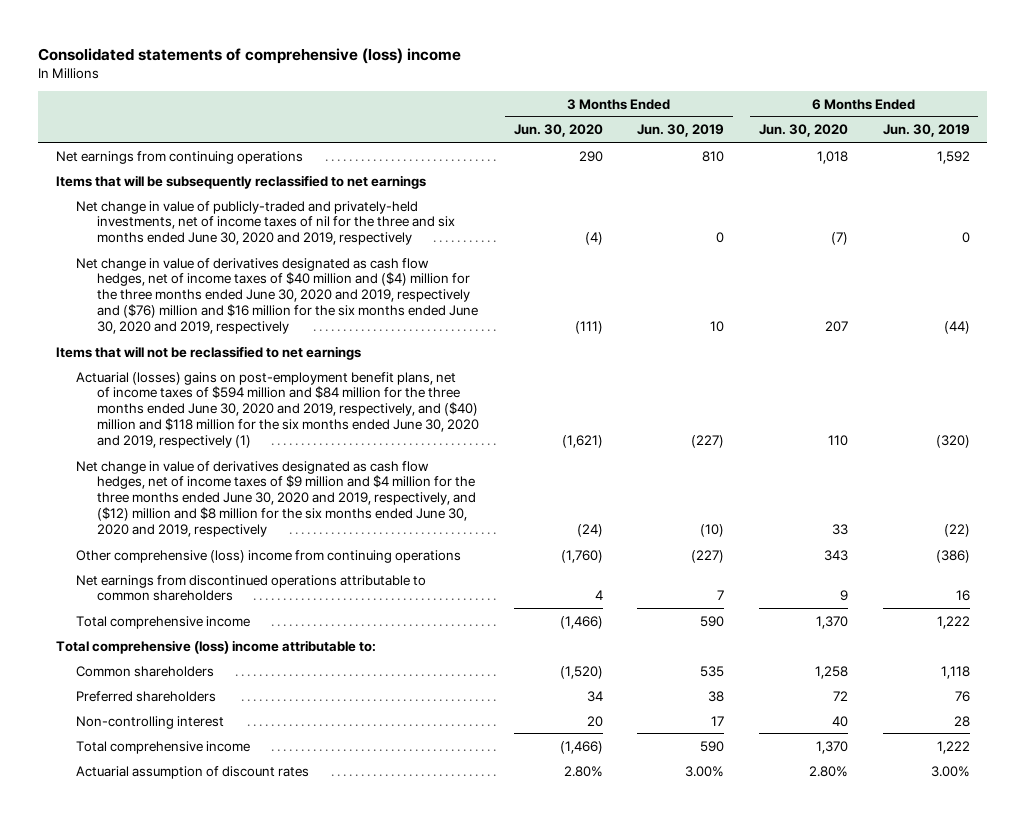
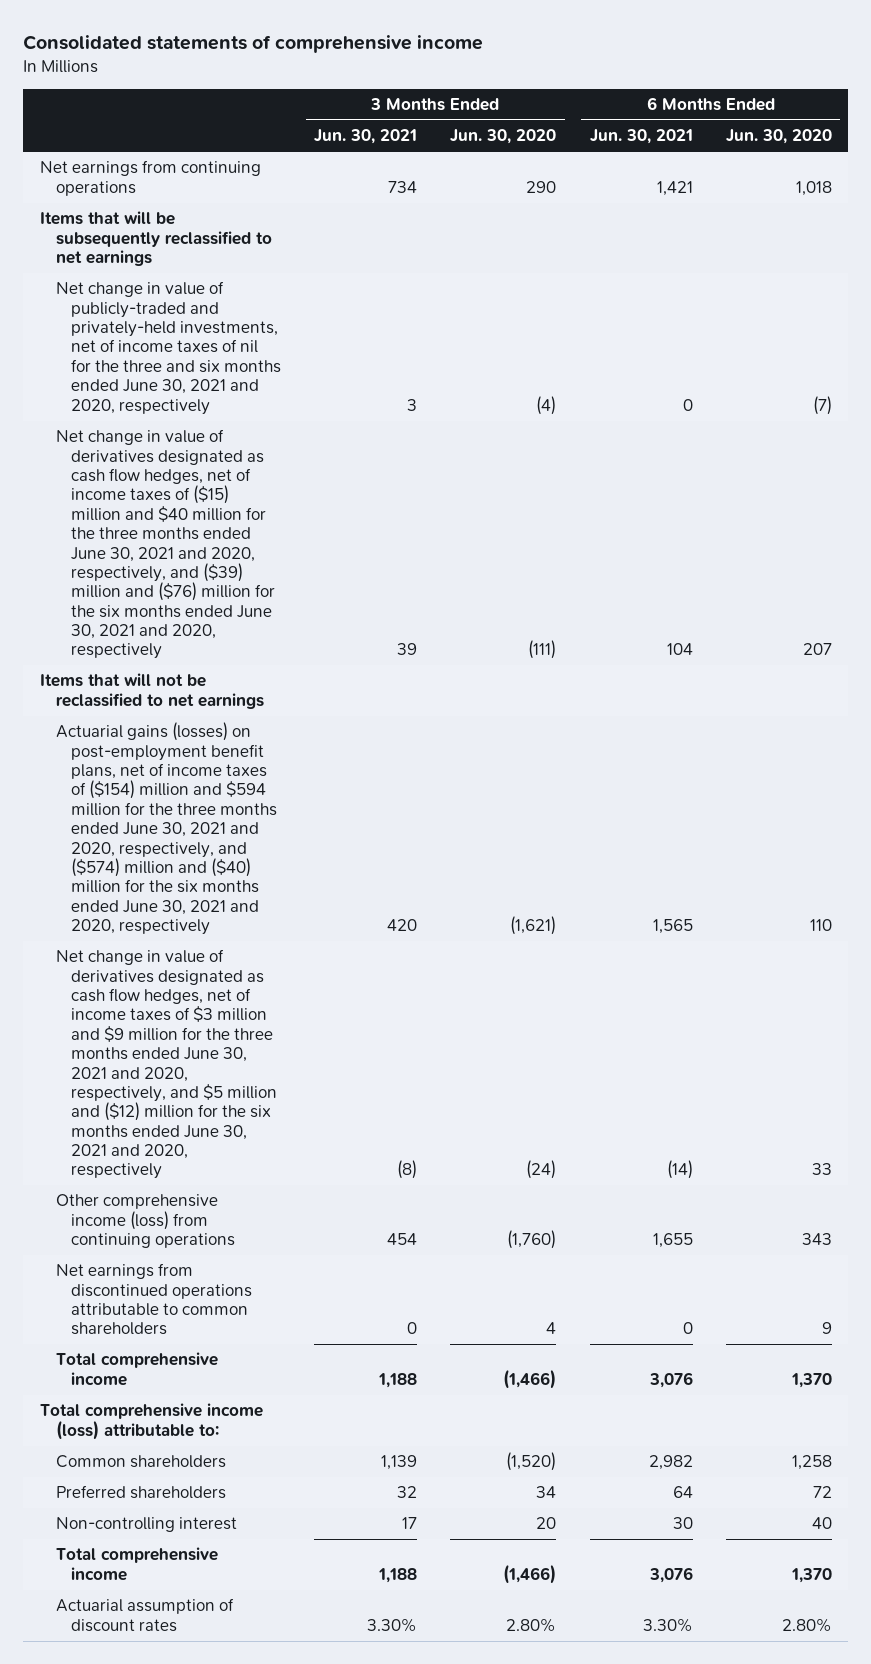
[38,47,462,64] Consolidated statements of comprehensive (loss) income -> [23,35,484,54] Consolidated statements of comprehensive income
[637,124,725,138] Jun. 30, 2019 -> none
[882,124,970,138] Jun. 30, 2019 -> none
none -> [314,129,418,145] Jun. 30, 2021
none -> [589,129,693,145] Jun. 30, 2021
[76,200,456,246] Net change in value of publicly-traded and privately-held investments, net of income taxes of nil for the three and six months ended June 30, 2020 and 2019, respectively -> [55,281,282,415] Net change in value of publicly-traded and privately-held investments, net of income taxes of nil for the three and six months ended June 30, 2021 and 2020, respectively
[76,257,479,334] Net change in value of derivatives designated as cash flow hedges, net of income taxes of $40 million and ($4) million for the three months ended June 30, 2020 and 2019, respectively and ($76) million and $16 million for the six months ended June 30, 2020 and 2019, respectively -> [55,429,276,660] Net change in value of derivatives designated as cash flow hedges, net of income taxes of ($15) million and $40 million for the three months ended June 30, 2021 and 2020, respectively, and ($39) million and ($76) million for the six months ended June 30, 2021 and 2020, respectively
[76,371,480,448] Actuarial (losses) gains on post-employment benefit plans, net of income taxes of $594 million and $84 million for the three months ended June 30, 2020 and 2019, respectively, and ($40) million and $118 million for the six months ended June 30, 2020 and 2019, respectively (1) -> [55,722,278,936] Actuarial gains (losses) on post-employment benefit plans, net of income taxes of ($154) million and $594 million for the three months ended June 30, 2021 and 2020, respectively, and ($574) million and ($40) million for the six months ended June 30, 2021 and 2020, respectively
[76,460,477,537] Net change in value of derivatives designated as cash flow hedges, net of income taxes of $9 million and $4 million for the three months ended June 30, 2020 and 2019, respectively, and ($12) million and $8 million for the six months ended June 30, 2020 and 2019, respectively -> [55,949,278,1180] Net change in value of derivatives designated as cash flow hedges, net of income taxes of $3 million and $9 million for the three months ended June 30, 2021 and 2020, respectively, and $5 million and ($12) million for the six months ended June 30, 2021 and 2020, respectively
[76,549,462,563] Other comprehensive (loss) income from continuing operations -> [55,1194,236,1249] Other comprehensive income (loss) from continuing operations
[55,639,376,654] Total comprehensive (loss) income attributable to: -> [39,1403,263,1440] Total comprehensive income (loss) attributable to:

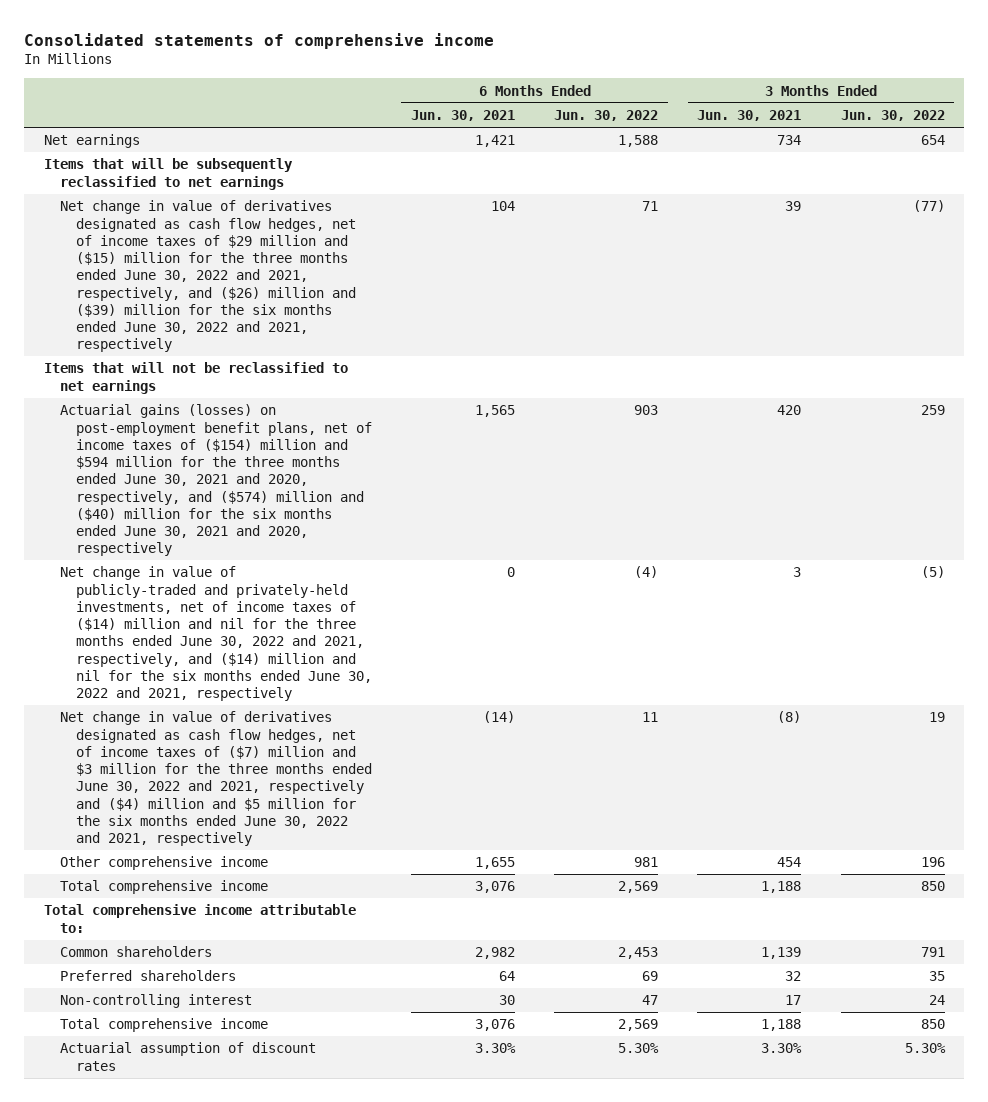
[450,129,557,145] Jun. 30, 2020 -> none
[725,129,832,145] Jun. 30, 2020 -> none
none -> [554,110,659,122] Jun. 30, 2022
none -> [840,110,945,122] Jun. 30, 2022
[39,160,261,196] Net earnings from continuing operations -> [43,134,140,149] Net earnings
[55,281,282,415] Net change in value of publicly-traded and privately-held investments, net of income taxes of nil for the three and six months ended June 30, 2021 and 2020, respectively -> none
[55,429,276,660] Net change in value of derivatives designated as cash flow hedges, net of income taxes of ($15) million and $40 million for the three months ended June 30, 2021 and 2020, respectively, and ($39) million and ($76) million for the six months ended June 30, 2021 and 2020, respectively -> [59,200,356,353] Net change in value of derivatives designated as cash flow hedges, net of income taxes of $29 million and ($15) million for the three months ended June 30, 2022 and 2021, respectively, and ($26) million and ($39) million for the six months ended June 30, 2022 and 2021, respectively
[55,1263,253,1336] Net earnings from discontinued operations attributable to common shareholders -> none
none -> [59,566,372,702] Net change in value of publicly-traded and privately-held investments, net of income taxes of ($14) million and nil for the three months ended June 30, 2022 and 2021, respectively, and ($14) million and nil for the six months ended June 30, 2022 and 2021, respectively
[55,949,278,1180] Net change in value of derivatives designated as cash flow hedges, net of income taxes of $3 million and $9 million for the three months ended June 30, 2021 and 2020, respectively, and $5 million and ($12) million for the six months ended June 30, 2021 and 2020, respectively -> [59,711,372,847] Net change in value of derivatives designated as cash flow hedges, net of income taxes of ($7) million and $3 million for the three months ended June 30, 2022 and 2021, respectively and ($4) million and $5 million for the six months ended June 30, 2022 and 2021, respectively
[55,1194,236,1249] Other comprehensive income (loss) from continuing operations -> [59,856,268,871] Other comprehensive income
[39,1403,263,1440] Total comprehensive income (loss) attributable to: -> [43,904,356,933] Total comprehensive income attributable to:

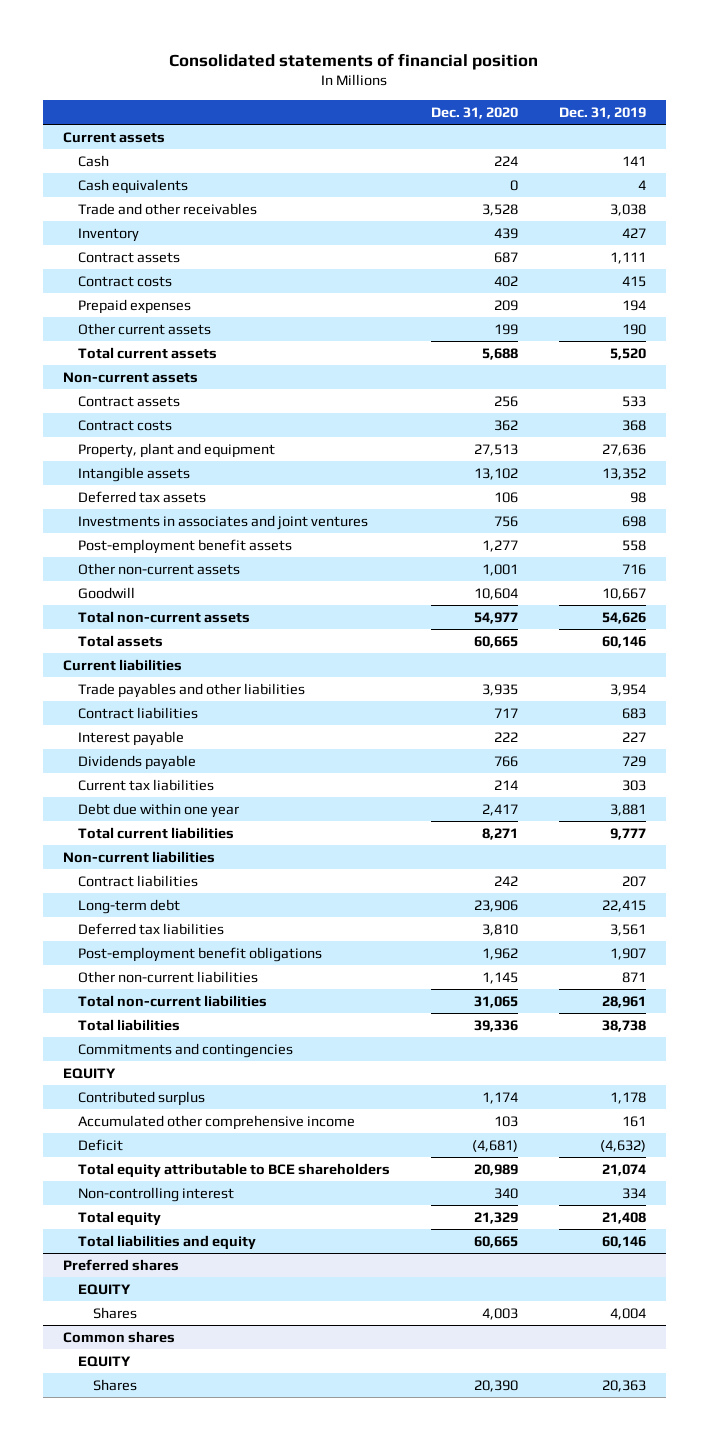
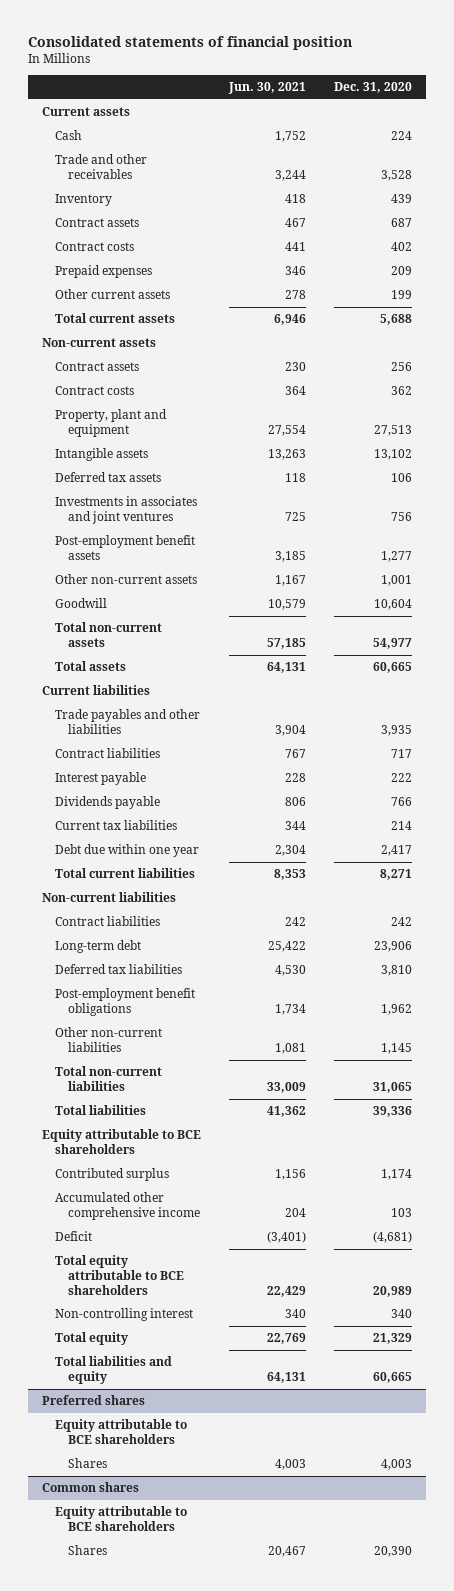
[558,106,646,119] Dec. 31, 2019 -> none
none -> [228,82,307,95] Jun. 30, 2021
[78,178,189,194] Cash equivalents -> none
[78,1042,294,1058] Commitments and contingencies -> none
[63,1067,117,1079] EQUITY -> none
none -> [42,1129,202,1155] Equity attributable to BCE shareholders
[78,1283,132,1295] EQUITY -> none
none -> [54,1419,187,1445] Equity attributable to BCE shareholders
[78,1355,132,1367] EQUITY -> none
none -> [54,1506,187,1532] Equity attributable to BCE shareholders

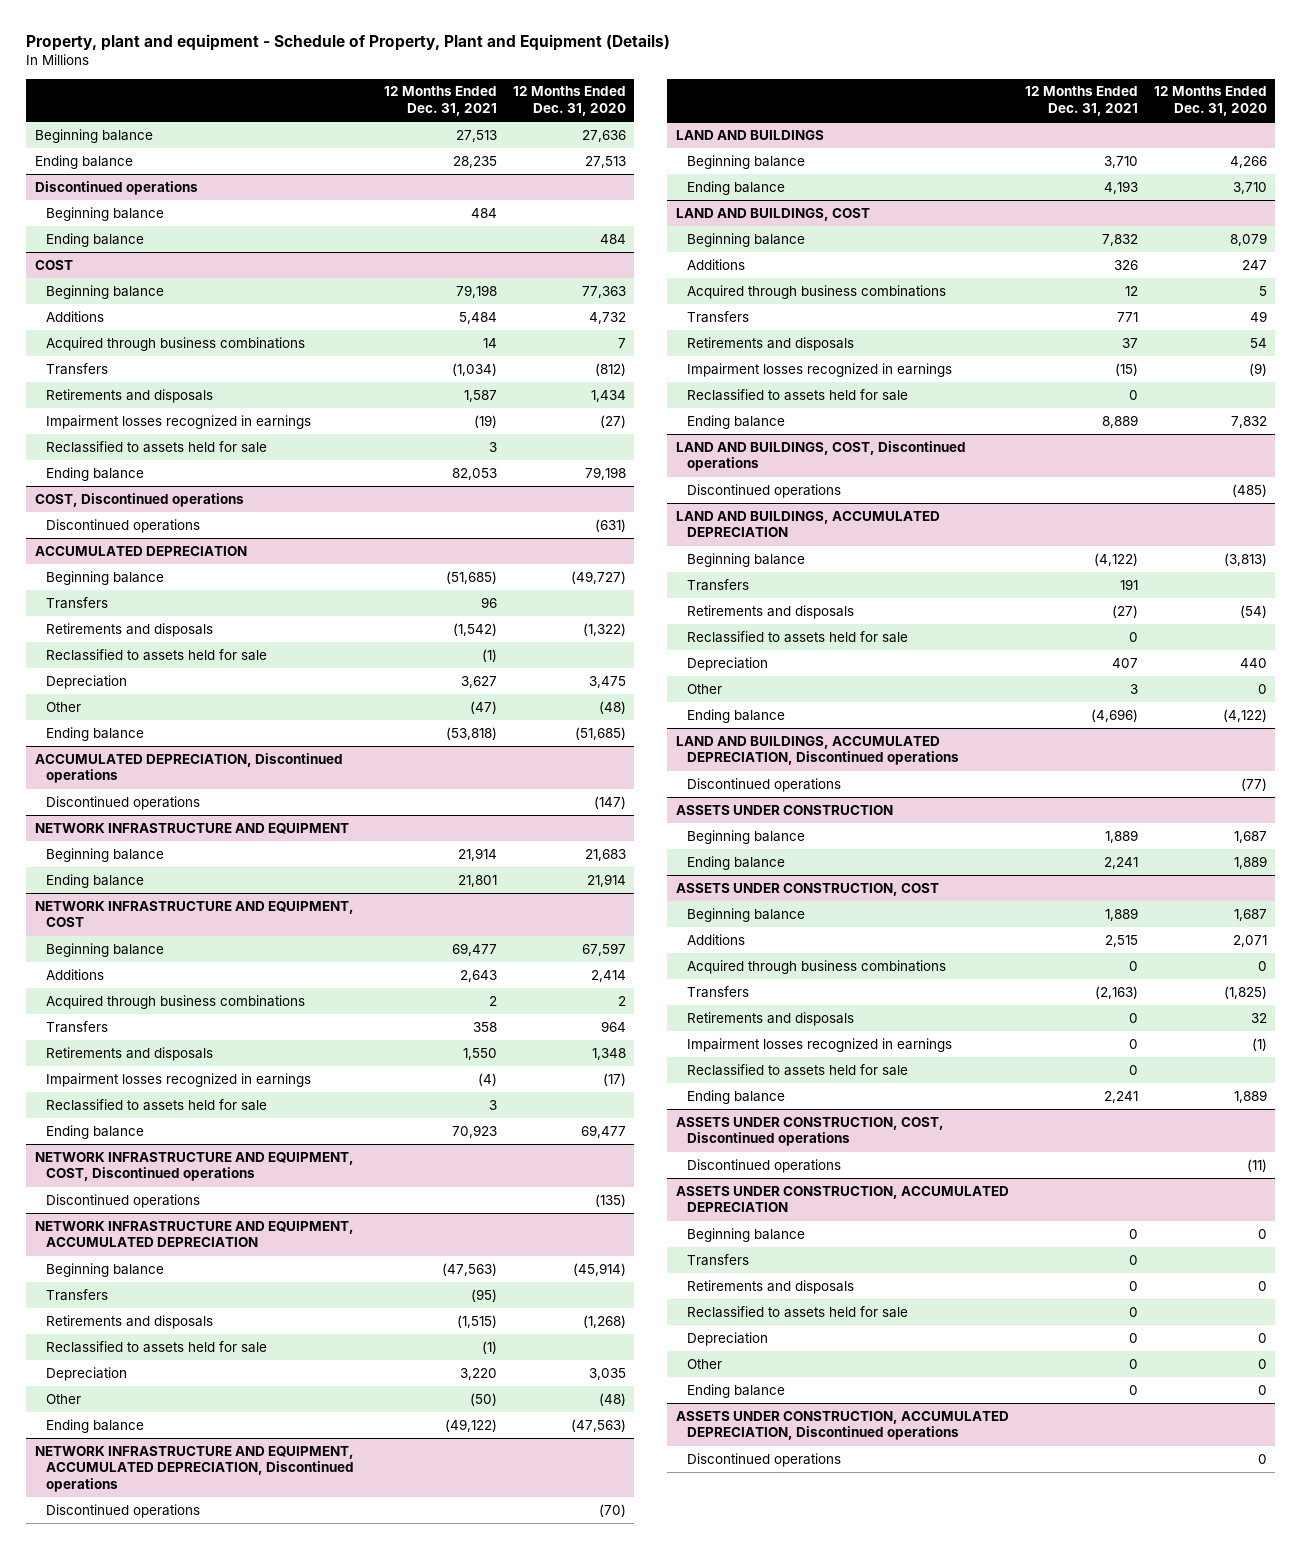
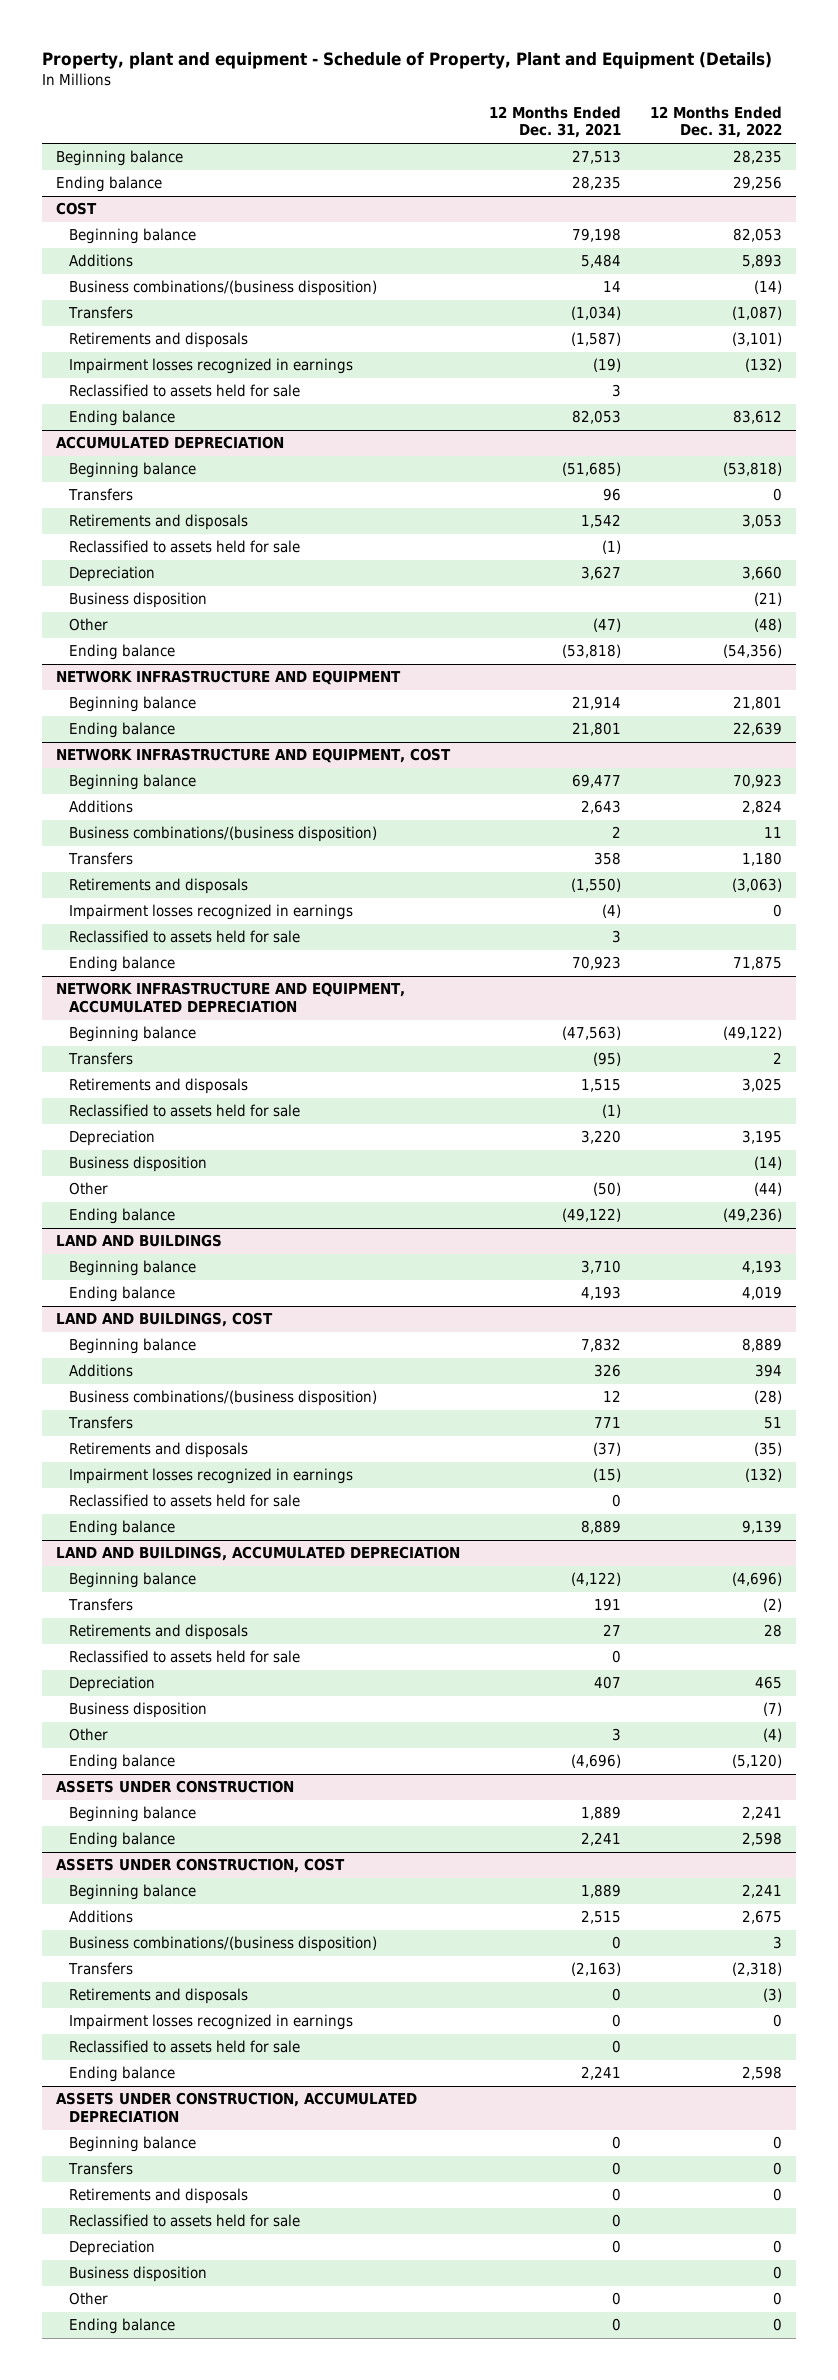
[512,86,626,116] 12 Months Ended Dec. 31, 2020 -> none
none -> [649,105,782,139] 12 Months Ended Dec. 31, 2022
[34,180,198,195] Discontinued operations -> none
[46,206,165,221] Beginning balance -> none
[46,232,145,247] Ending balance -> none
[46,336,306,351] Acquired through business combinations -> none
none -> [68,280,377,297] Business combinations/(business disposition)
[463,389,497,402] 1,587 -> [571,332,622,347] (1,587)
[34,492,244,507] COST, Discontinued operations -> none
[46,518,201,533] Discontinued operations -> none
[452,622,497,636] (1,542) -> [581,514,622,529] 1,542
none -> [68,592,207,609] Business disposition
[34,752,343,784] ACCUMULATED DEPRECIATION, Discontinued operations -> none
[46,795,201,810] Discontinued operations -> none
[46,994,306,1009] Acquired through business combinations -> none
none -> [68,826,377,843] Business combinations/(business disposition)
[462,1047,497,1060] 1,550 -> [571,878,622,893] (1,550)
[34,1151,354,1182] NETWORK INFRASTRUCTURE AND EQUIPMENT, COST, Discontinued operations -> none
[46,1193,201,1208] Discontinued operations -> none
[456,1314,497,1328] (1,515) -> [581,1079,622,1093] 1,515
none -> [68,1156,207,1173] Business disposition
[34,1445,355,1492] NETWORK INFRASTRUCTURE AND EQUIPMENT, ACCUMULATED DEPRECIATION, Discontinued operations -> none
[46,1503,201,1518] Discontinued operations -> none
[687,284,947,299] Acquired through business combinations -> none
none -> [68,1390,377,1407] Business combinations/(business disposition)
[1121,337,1138,348] 37 -> [593,1442,622,1457] (37)
[675,440,966,472] LAND AND BUILDINGS, COST, Discontinued operations -> none
[687,483,842,498] Discontinued operations -> none
[1111,604,1138,618] (27) -> [603,1624,622,1637] 27
none -> [68,1702,207,1719] Business disposition
[675,735,960,766] LAND AND BUILDINGS, ACCUMULATED DEPRECIATION, Discontinued operations -> none
[687,777,842,792] Discontinued operations -> none
[687,959,947,974] Acquired through business combinations -> none
none -> [68,1936,377,1953] Business combinations/(business disposition)
[675,1116,944,1147] ASSETS UNDER CONSTRUCTION, COST, Discontinued operations -> none
[687,1158,842,1173] Discontinued operations -> none
none -> [68,2266,207,2283] Business disposition
[675,1410,1009,1441] ASSETS UNDER CONSTRUCTION, ACCUMULATED DEPRECIATION, Discontinued operations -> none
[687,1452,842,1467] Discontinued operations -> none

